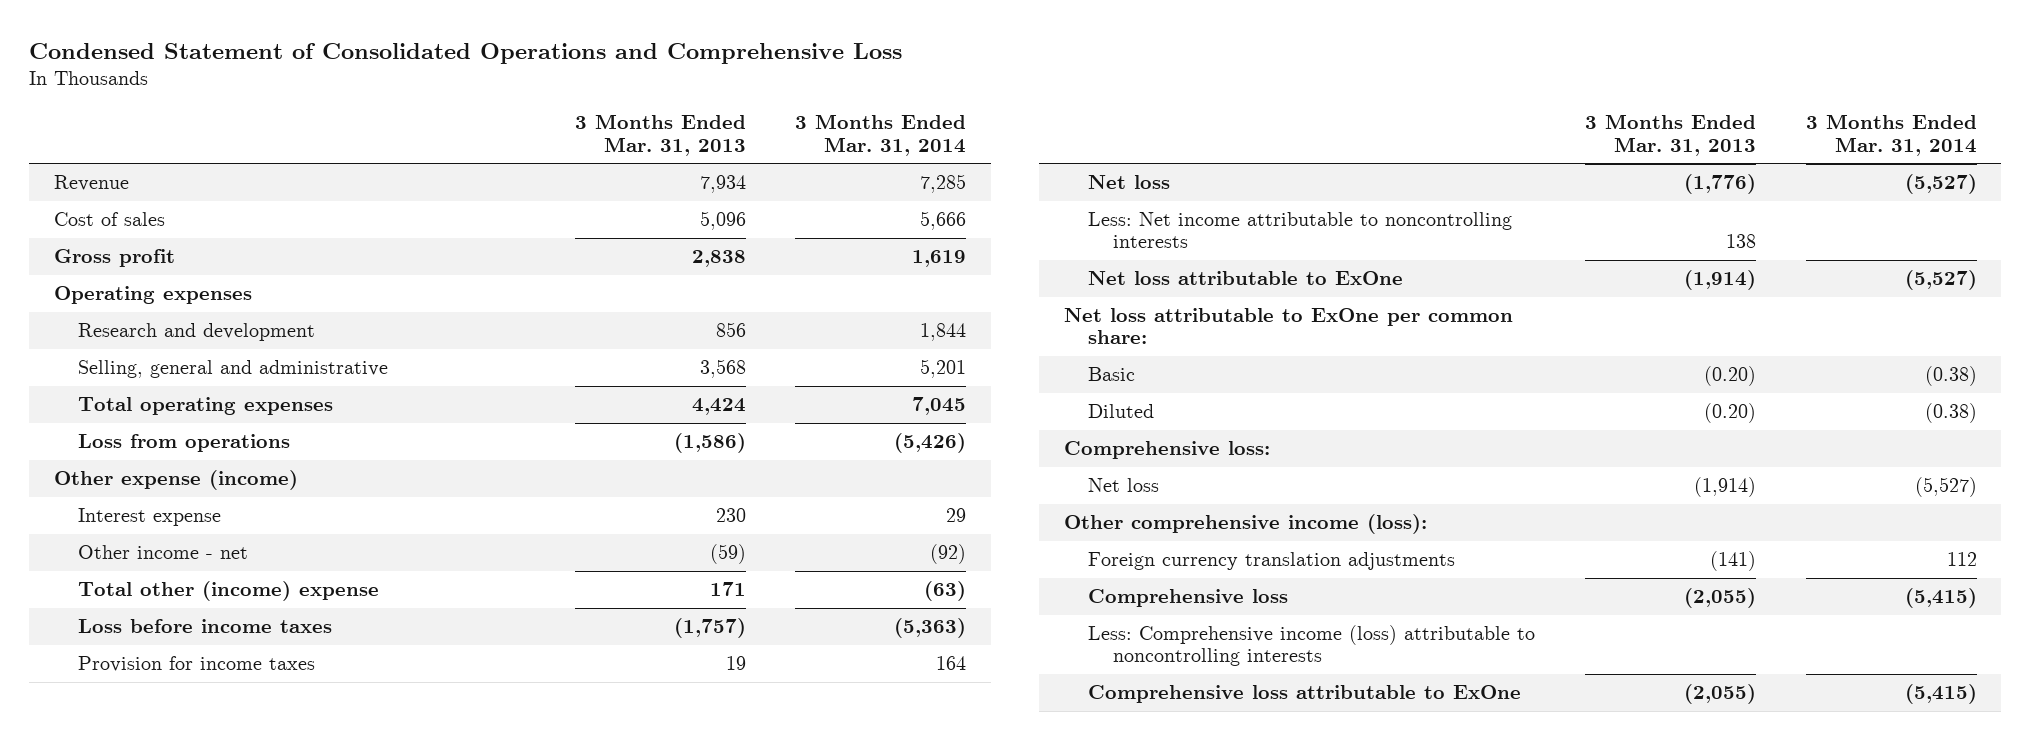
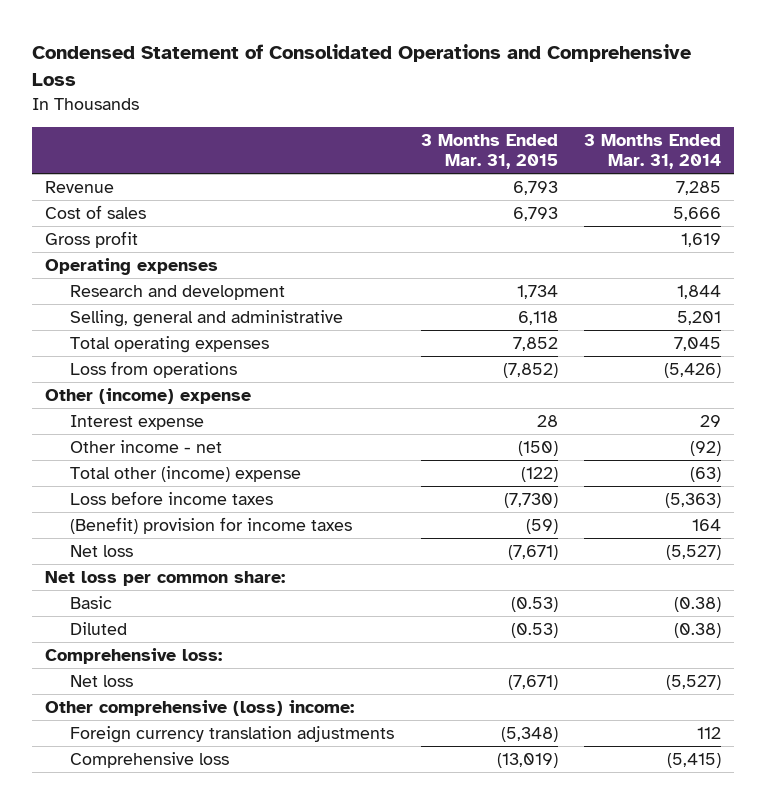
[574,114,746,156] 3 Months Ended Mar. 31, 2013 -> none
none -> [420,134,558,170] 3 Months Ended Mar. 31, 2015
[53,469,298,490] Other expense (income) -> [45,387,252,404] Other (income) expense
[78,655,316,672] Provision for income taxes -> [70,516,353,534] (Benefit) provision for income taxes
[1088,211,1513,249] Less: Net income attributable to noncontrolling interests -> none
[1088,270,1404,285] Net loss attributable to ExOne -> none
[1063,307,1513,345] Net loss attributable to ExOne per common share: -> [45,570,286,586] Net loss per common share:
[1063,513,1427,534] Other comprehensive income (loss): -> [45,699,355,716] Other comprehensive (loss) income:
[1088,624,1536,667] Less: Comprehensive income (loss) attributable to noncontrolling interests -> none
[1088,684,1522,703] Comprehensive loss attributable to ExOne -> none

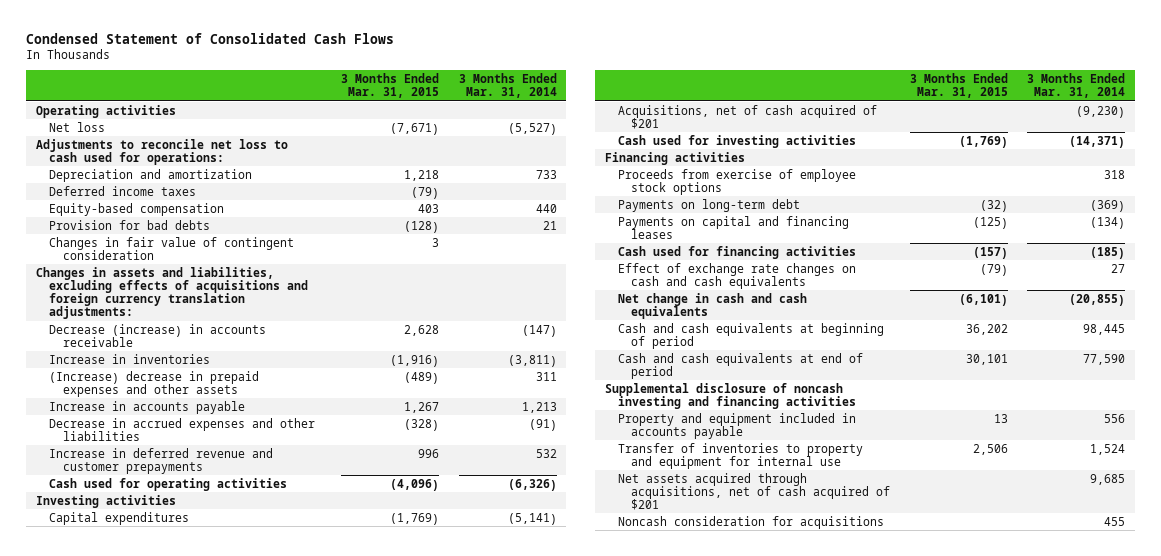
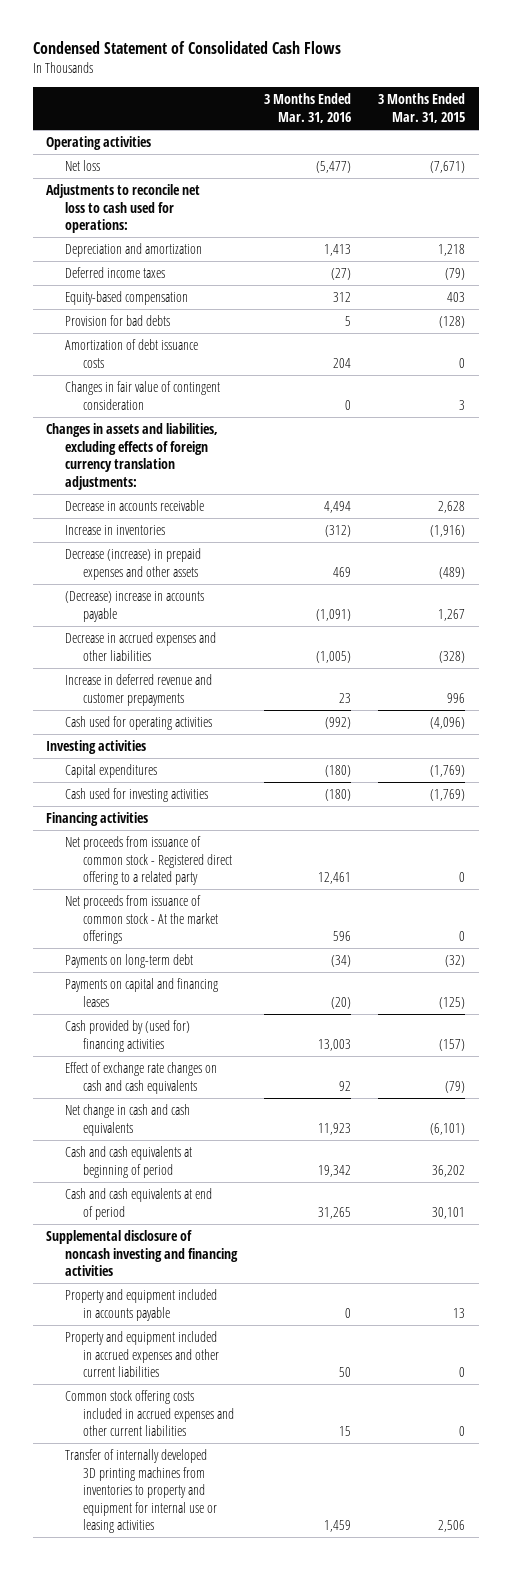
[458,72,557,99] 3 Months Ended Mar. 31, 2014 -> none
none -> [264,93,352,123] 3 Months Ended Mar. 31, 2016
none -> [64,339,198,368] Amortization of debt issuance costs
[36,266,309,320] Changes in assets and liabilities, excluding effects of acquisitions and foreign currency translation adjustments: -> [46,423,219,490] Changes in assets and liabilities, excluding effects of foreign currency translation adjustments:
[49,323,267,347] Decrease (increase) in accounts receivable -> [64,500,204,512] Decrease in accounts receivable
[49,370,260,397] (Increase) decrease in prepaid expenses and other assets -> [64,548,201,580] Decrease (increase) in prepaid expenses and other assets
[49,400,246,414] Increase in accounts payable -> [64,591,204,622] (Decrease) increase in accounts payable
[617,104,877,129] Acquisitions, net of cash acquired of $201 -> none
[617,168,856,195] Proceeds from exercise of employee stock options -> none
none -> [64,836,232,886] Net proceeds from issuance of common stock - Registered direct offering to a related party
none -> [64,895,218,945] Net proceeds from issuance of common stock - At the market offerings
[617,245,856,259] Cash used for financing activities -> [64,1020,190,1052] Cash provided by (used for) financing activities
[617,472,891,511] Net assets acquired through acquisitions, net of cash acquired of $201 -> none
[617,515,884,529] Noncash consideration for acquisitions -> none
none -> [64,1331,219,1378] Property and equipment included in accrued expenses and other current liabilities
none -> [64,1390,234,1437] Common stock offering costs included in accrued expenses and other current liabilities
[617,442,863,469] Transfer of inventories to property and equipment for internal use -> [64,1449,217,1534] Transfer of internally developed 3D printing machines from inventories to property and equipment for internal use or leasing activities

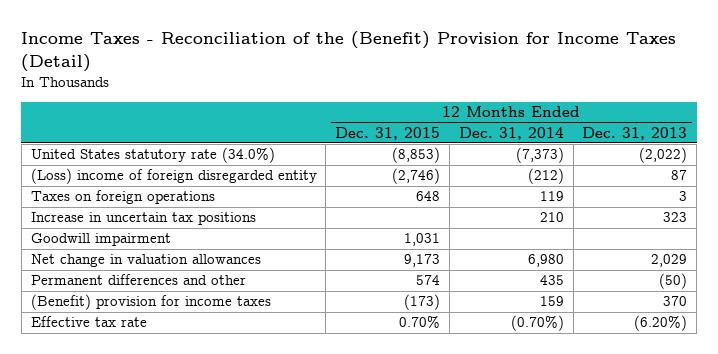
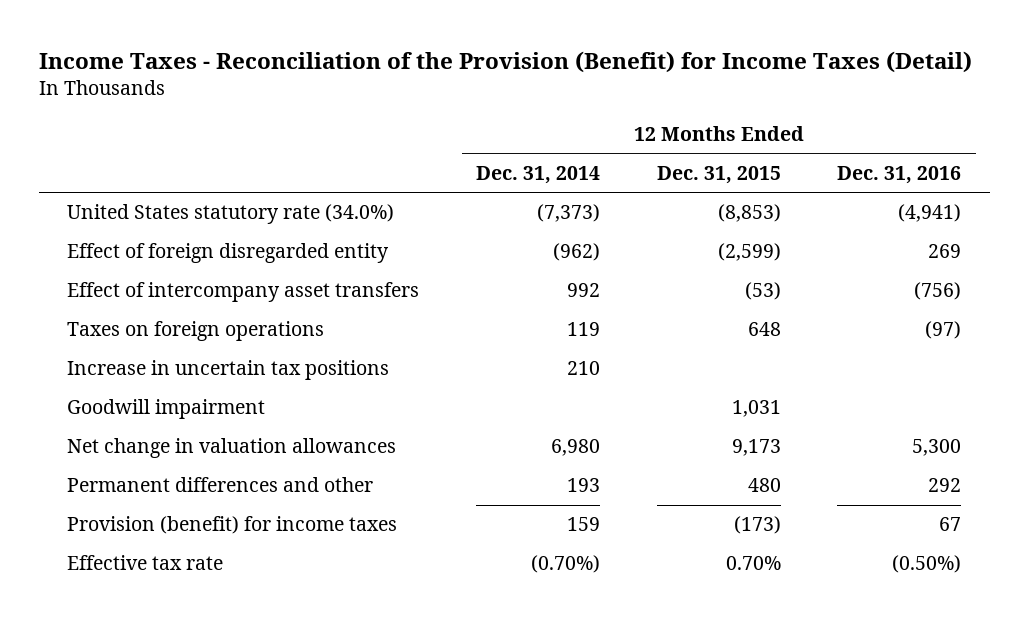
[21,31,677,73] Income Taxes - Reconciliation of the (Benefit) Provision for Income Taxes (Detail) -> [38,50,972,73] Income Taxes - Reconciliation of the Provision (Benefit) for Income Taxes (Detail)
[582,126,688,140] Dec. 31, 2013 -> none
none -> [837,165,962,184] Dec. 31, 2016
[30,168,317,185] (Loss) income of foreign disregarded entity -> [67,243,390,264] Effect of foreign disregarded entity
[392,168,441,185] (2,746) -> [717,243,781,262] (2,599)
[527,168,564,185] (212) -> [552,243,600,262] (962)
none -> [67,282,420,303] Effect of intercompany asset transfers
[416,275,441,286] 574 -> [747,478,781,493] 480
[539,275,564,286] 435 -> [566,478,600,493] 193
[30,294,271,311] (Benefit) provision for income taxes -> [67,516,398,535] Provision (benefit) for income taxes

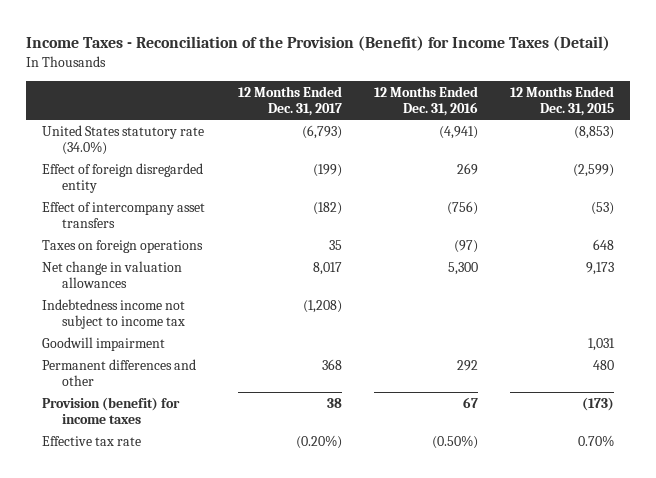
[475,165,600,184] Dec. 31, 2014 -> none
none -> [237,85,342,117] 12 Months Ended Dec. 31, 2017
[67,360,390,381] Increase in uncertain tax positions -> none
none -> [42,298,186,330] Indebtedness income not subject to income tax
[67,399,266,420] Goodwill impairment -> [42,336,166,351] Goodwill impairment

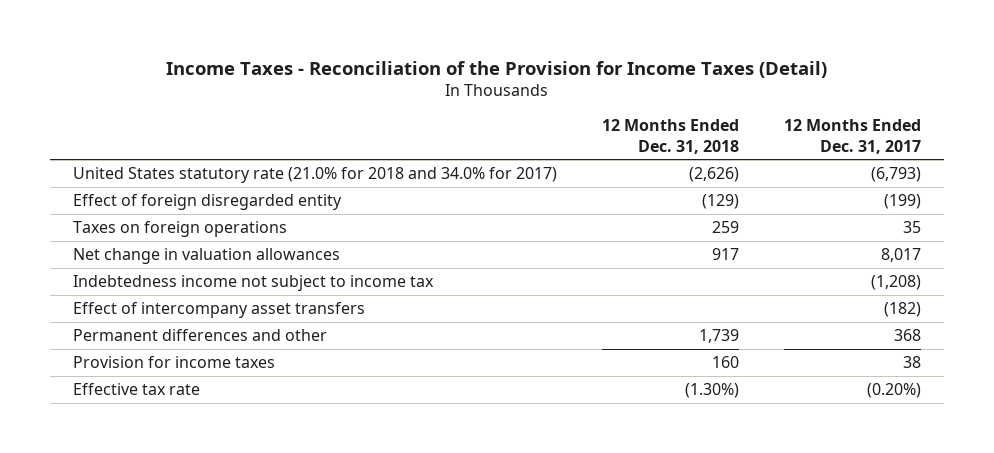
[26,36,611,52] Income Taxes - Reconciliation of the Provision (Benefit) for Income Taxes (Detail) -> [165,60,827,78] Income Taxes - Reconciliation of the Provision for Income Taxes (Detail)
[373,85,478,117] 12 Months Ended Dec. 31, 2016 -> none
[509,85,614,117] 12 Months Ended Dec. 31, 2015 -> none
none -> [601,119,739,154] 12 Months Ended Dec. 31, 2018
[42,124,205,156] United States statutory rate (34.0%) -> [72,167,557,184] United States statutory rate (21.0% for 2018 and 34.0% for 2017)
[42,336,166,351] Goodwill impairment -> none
[42,201,206,229] Effect of intercompany asset transfers -> [72,302,365,319] Effect of intercompany asset transfers
[42,396,181,425] Provision (benefit) for income taxes -> [72,356,275,369] Provision for income taxes

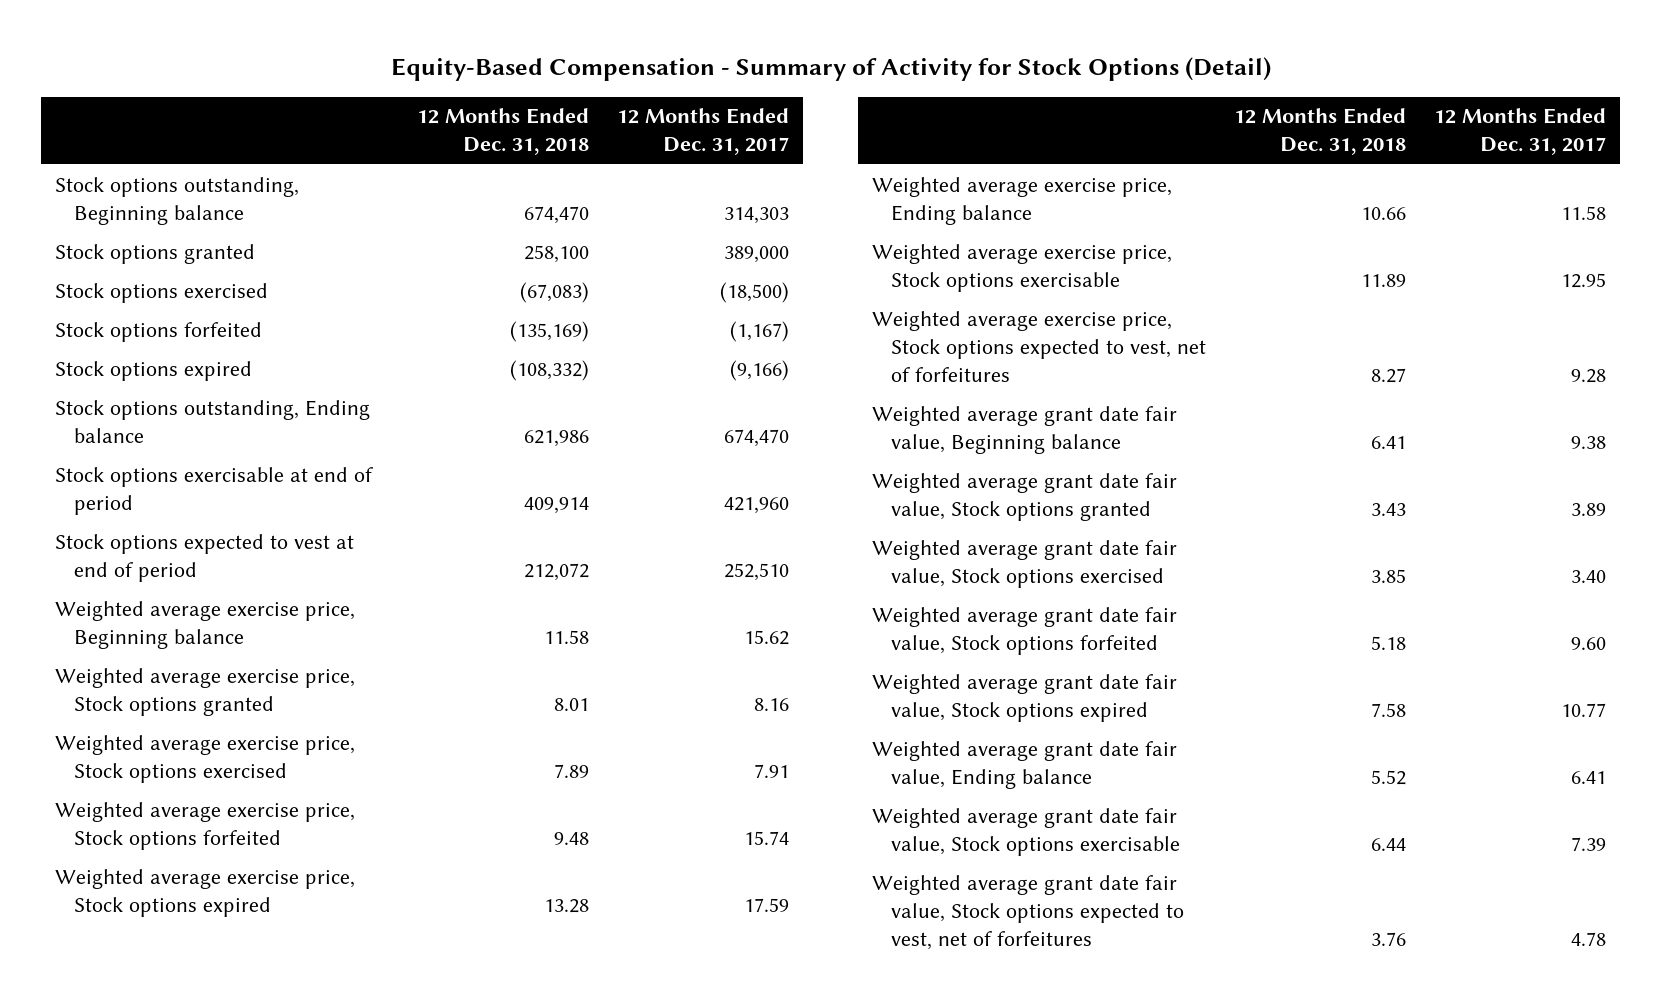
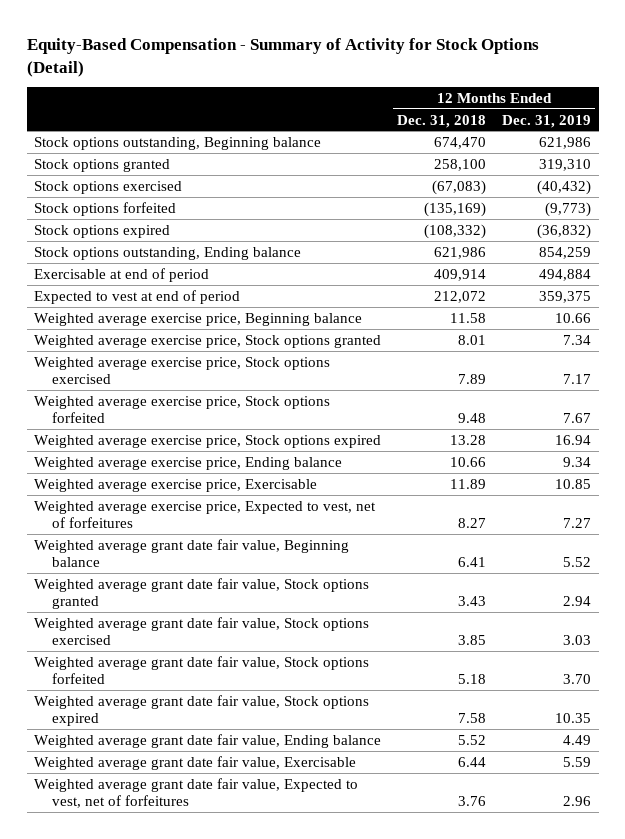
[617,108,790,156] 12 Months Ended Dec. 31, 2017 -> none
none -> [501,114,591,128] Dec. 31, 2019
[54,466,373,515] Stock options exercisable at end of period -> [34,267,210,282] Exercisable at end of period
[54,533,354,582] Stock options expected to vest at end of period -> [34,289,241,304] Expected to vest at end of period
[872,243,1173,292] Weighted average exercise price, Stock options exercisable -> [34,478,318,492] Weighted average exercise price, Exercisable
[872,310,1206,382] Weighted average exercise price, Stock options expected to vest, net of forfeitures -> [34,500,377,529] Weighted average exercise price, Expected to vest, net of forfeitures
[872,807,1180,856] Weighted average grant date fair value, Stock options exercisable -> [34,755,357,770] Weighted average grant date fair value, Exercisable
[872,874,1184,950] Weighted average grant date fair value, Stock options expected to vest, net of forfeitures -> [34,777,359,809] Weighted average grant date fair value, Expected to vest, net of forfeitures

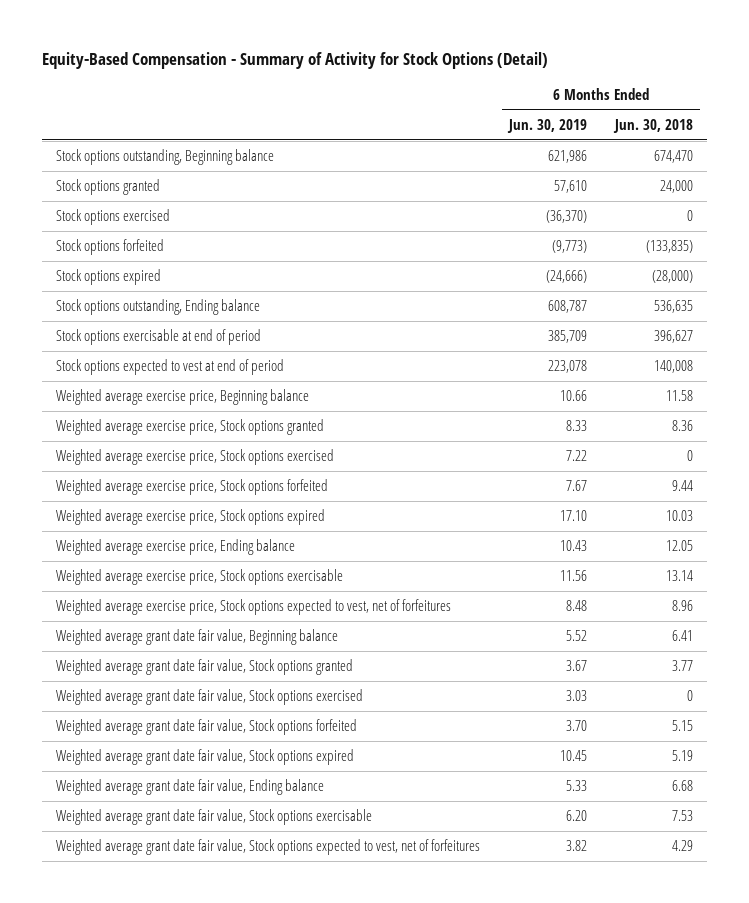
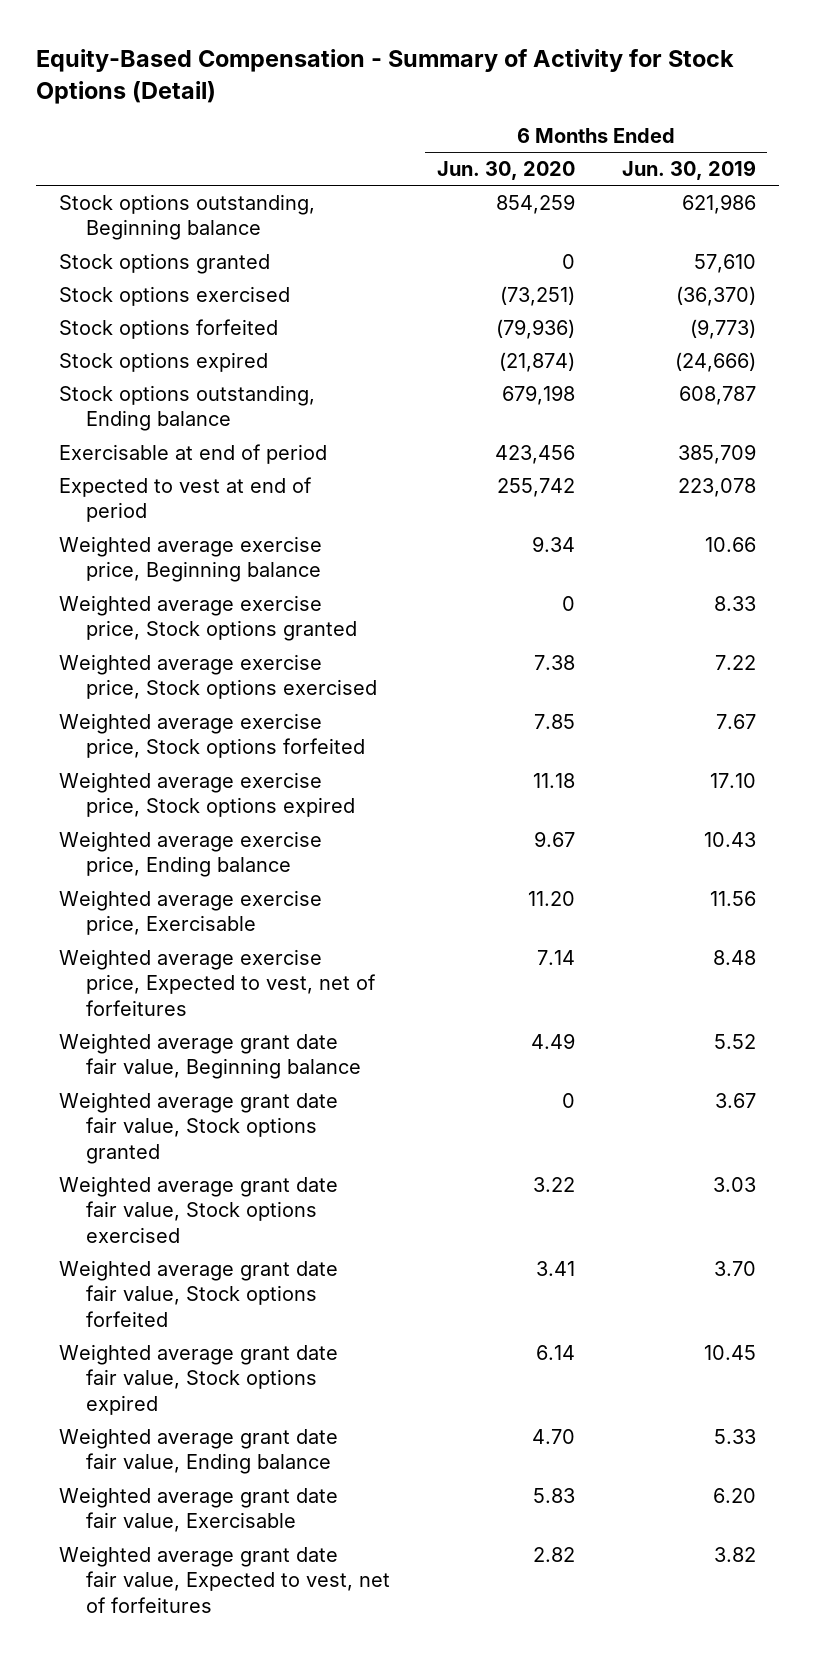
[612,119,693,134] Jun. 30, 2018 -> none
none -> [436,161,575,181] Jun. 30, 2020
[56,329,262,346] Stock options exercisable at end of period -> [59,443,328,464] Exercisable at end of period
[56,359,285,376] Stock options expected to vest at end of period -> [59,476,313,523] Expected to vest at end of period
[56,569,344,586] Weighted average exercise price, Stock options exercisable -> [59,889,323,936] Weighted average exercise price, Exercisable
[56,599,452,616] Weighted average exercise price, Stock options expected to vest, net of forfeitures -> [59,948,376,1016] Weighted average exercise price, Expected to vest, net of forfeitures
[56,809,373,826] Weighted average grant date fair value, Stock options exercisable -> [59,1486,339,1533] Weighted average grant date fair value, Exercisable
[56,839,481,856] Weighted average grant date fair value, Stock options expected to vest, net of forfeitures -> [59,1545,390,1613] Weighted average grant date fair value, Expected to vest, net of forfeitures

